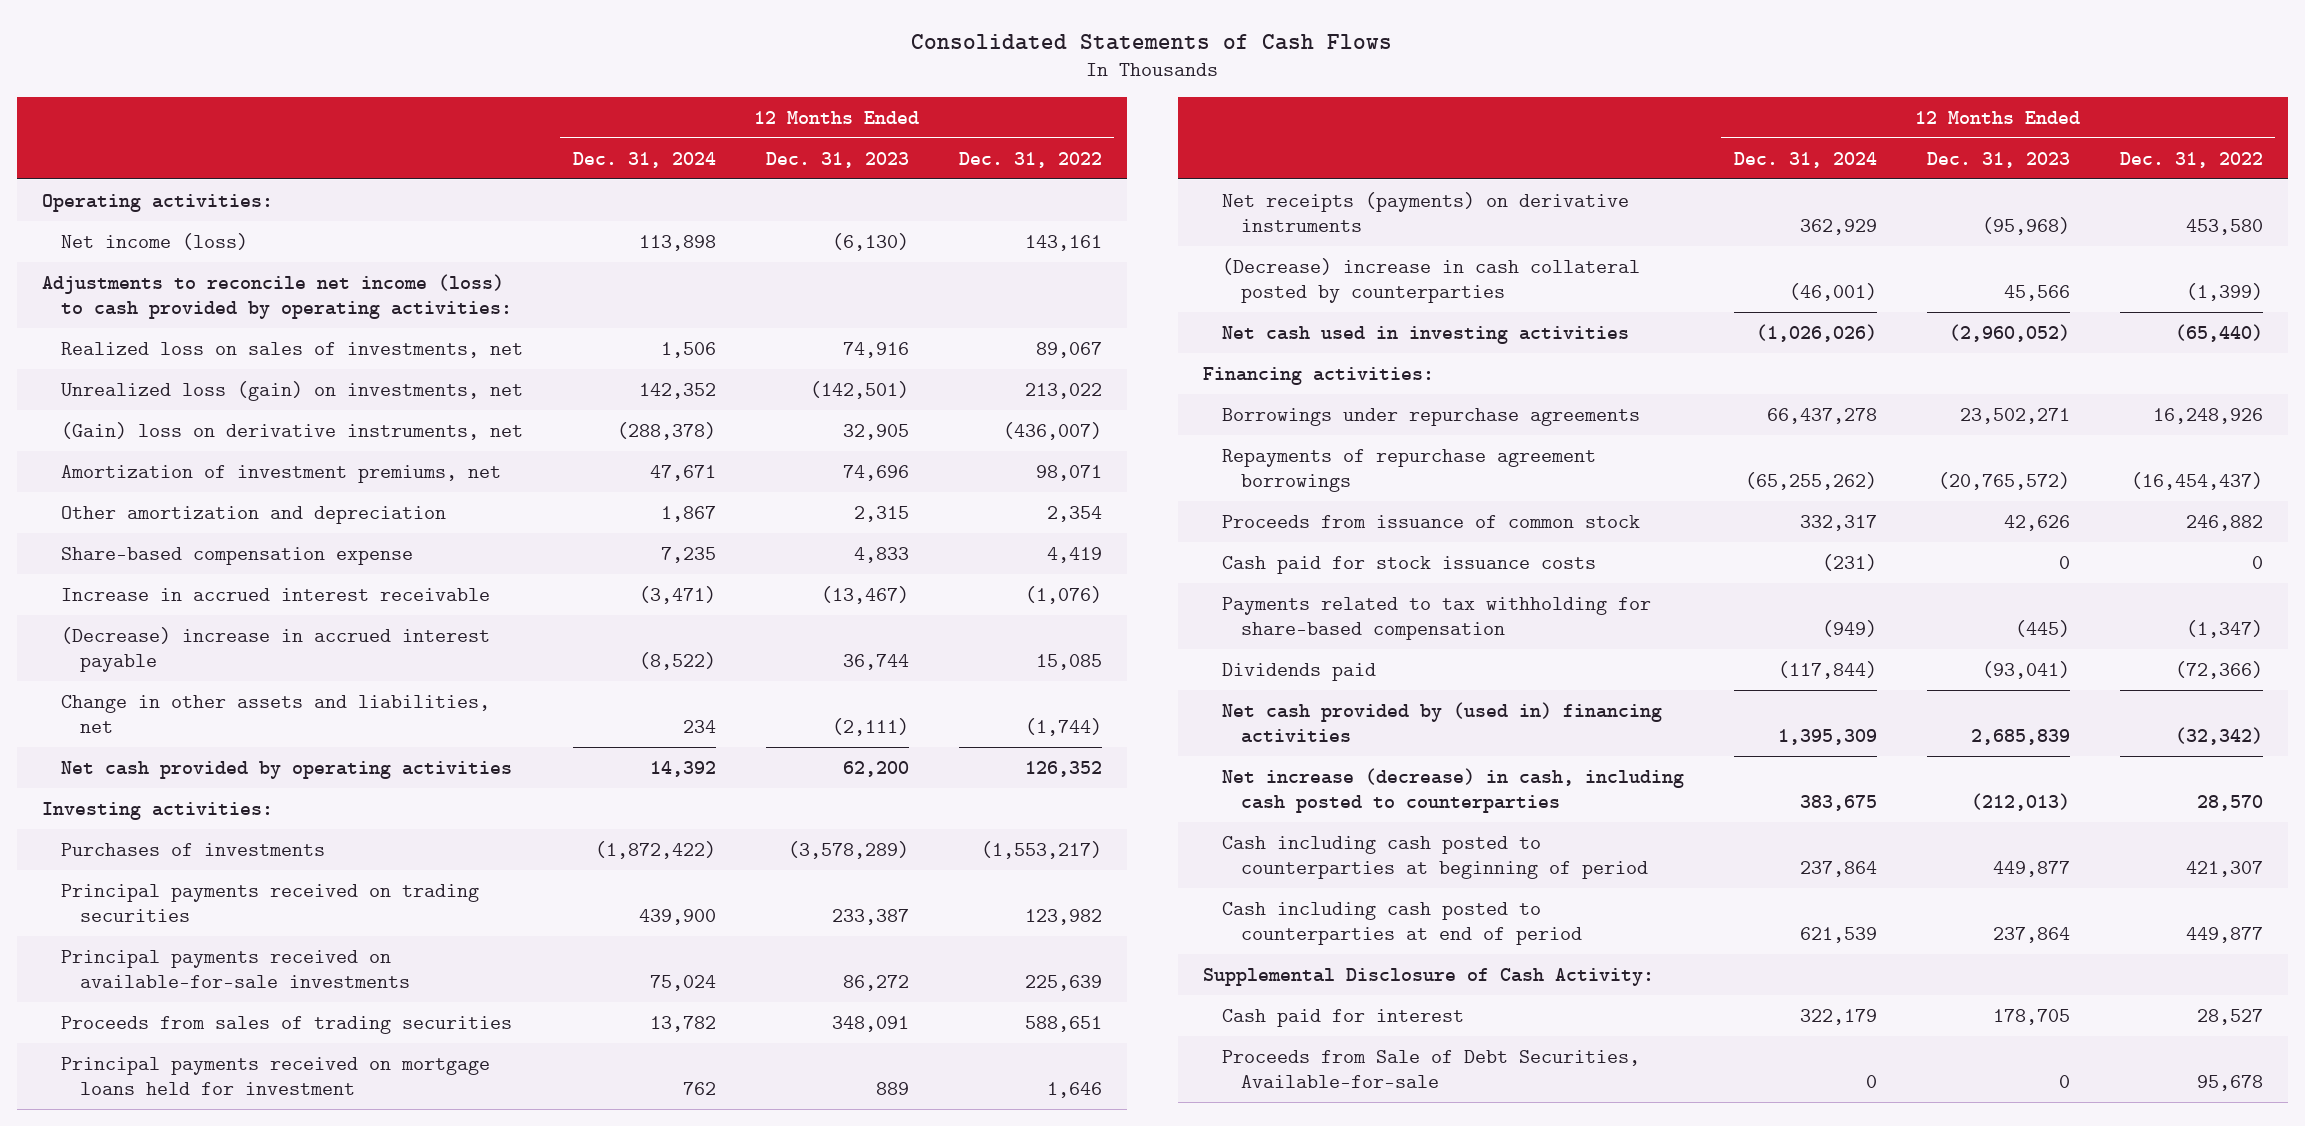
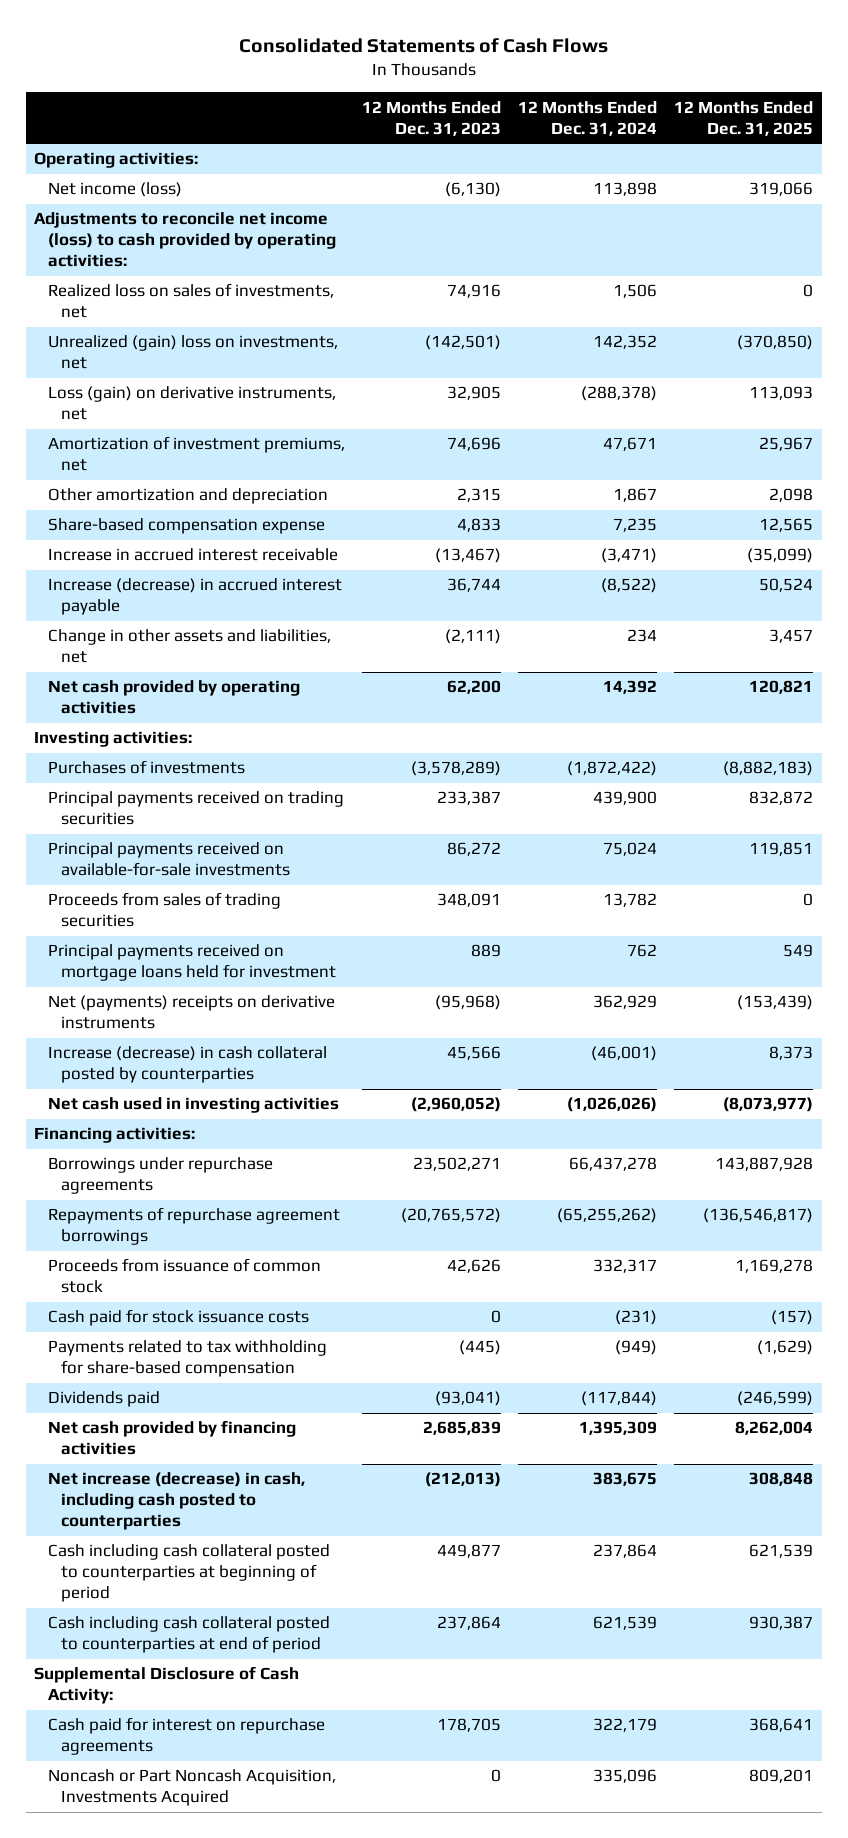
[958,151,1102,168] Dec. 31, 2022 -> none
none -> [674,100,814,136] 12 Months Ended Dec. 31, 2025
[60,380,523,401] Unrealized loss (gain) on investments, net -> [47,335,338,370] Unrealized (gain) loss on investments, net
[60,421,523,440] (Gain) loss on derivative instruments, net -> [47,386,336,421] Loss (gain) on derivative instruments, net
[60,626,490,672] (Decrease) increase in accrued interest payable -> [47,578,342,616] Increase (decrease) in accrued interest payable
[1221,191,1629,232] Net receipts (payments) on derivative instruments -> [47,995,335,1030] Net (payments) receipts on derivative instruments
[1221,257,1640,303] (Decrease) increase in cash collateral posted by counterparties -> [47,1046,327,1084] Increase (decrease) in cash collateral posted by counterparties
[1221,701,1662,743] Net cash provided by (used in) financing activities -> [47,1420,296,1456] Net cash provided by financing activities
[1221,835,1648,879] Cash including cash posted to counterparties at beginning of period -> [47,1544,330,1603] Cash including cash collateral posted to counterparties at beginning of period
[1221,901,1582,945] Cash including cash posted to counterparties at end of period -> [47,1616,330,1654] Cash including cash collateral posted to counterparties at end of period
[1221,1049,1640,1088] Proceeds from Sale of Debt Securities, Available-for-sale -> none
[1221,1008,1464,1027] Cash paid for interest -> [47,1717,325,1756] Cash paid for interest on repurchase agreements
none -> [47,1769,336,1807] Noncash or Part Noncash Acquisition, Investments Acquired

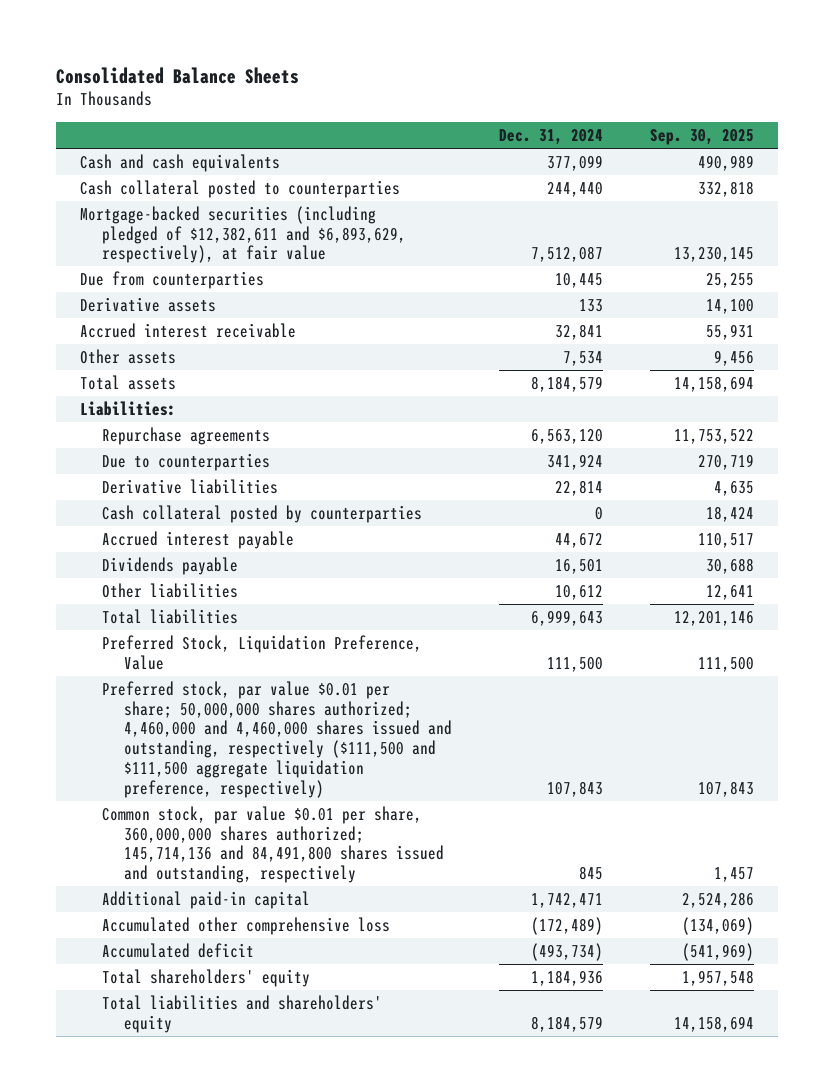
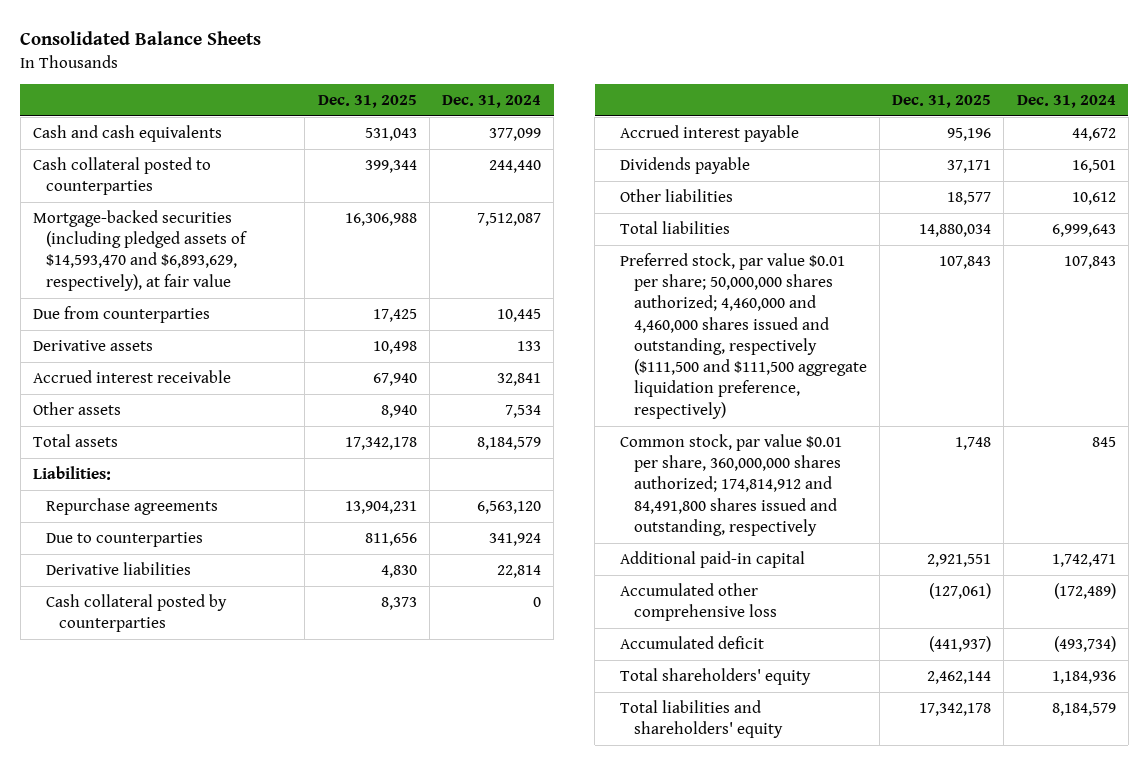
[649,129,754,146] Sep. 30, 2025 -> none
none -> [317,94,417,108] Dec. 31, 2025
[79,205,406,264] Mortgage-backed securities (including pledged of $12,382,611 and $6,893,629, respectively), at fair value -> [32,210,247,291] Mortgage-backed securities (including pledged assets of $14,593,470 and $6,893,629, respectively), at fair value
[101,634,422,670] Preferred Stock, Liquidation Preference, Value -> none
[101,805,444,884] Common stock, par value $0.01 per share, 360,000,000 shares authorized; 145,714,136 and 84,491,800 shares issued and outstanding, respectively -> [620,434,843,536] Common stock, par value $0.01 per share, 360,000,000 shares authorized; 174,814,912 and 84,491,800 shares issued and outstanding, respectively

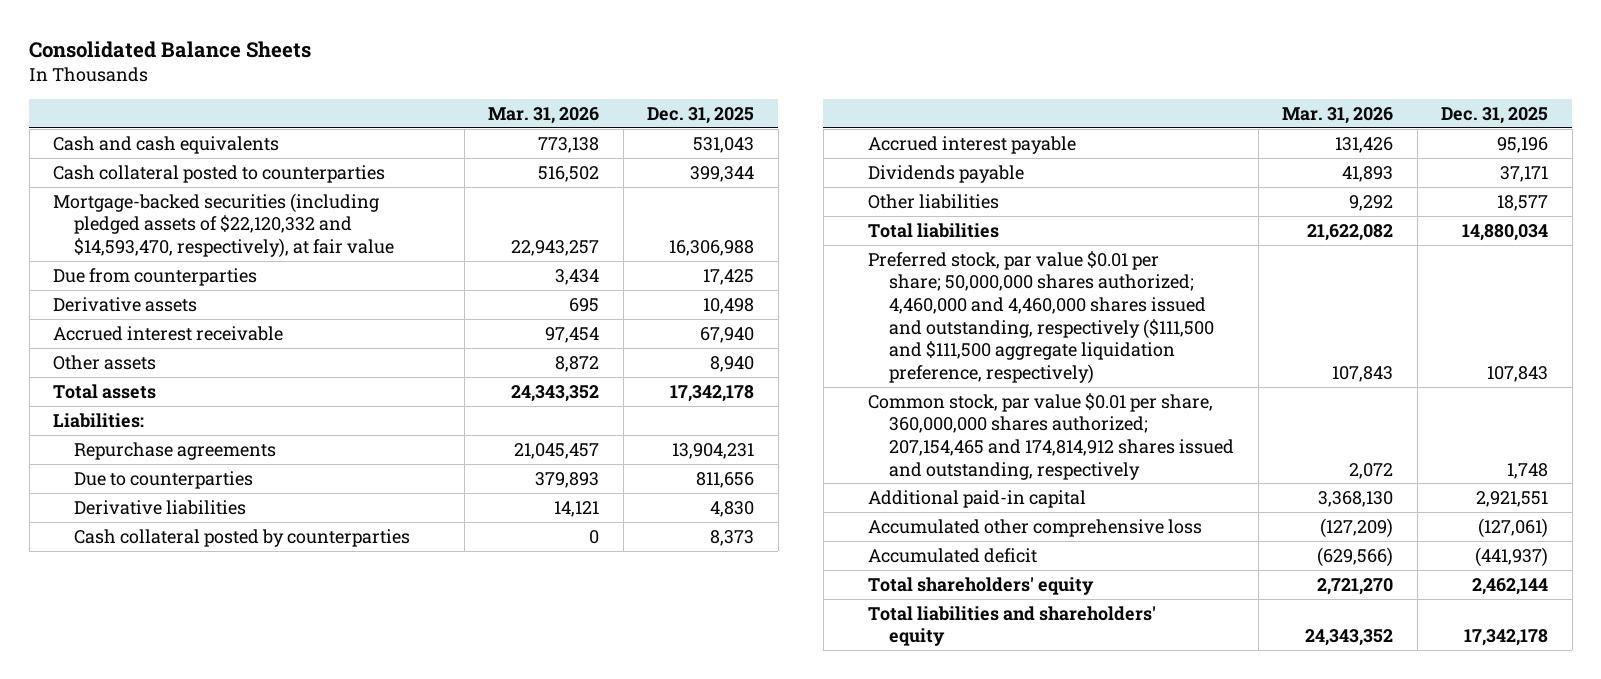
[441,94,541,108] Dec. 31, 2024 -> none
none -> [488,106,600,124] Mar. 31, 2026
[32,210,247,291] Mortgage-backed securities (including pledged assets of $14,593,470 and $6,893,629, respectively), at fair value -> [53,192,395,259] Mortgage-backed securities (including pledged assets of $22,120,332 and $14,593,470, respectively), at fair value
[620,434,843,536] Common stock, par value $0.01 per share, 360,000,000 shares authorized; 174,814,912 and 84,491,800 shares issued and outstanding, respectively -> [868,392,1235,480] Common stock, par value $0.01 per share, 360,000,000 shares authorized; 207,154,465 and 174,814,912 shares issued and outstanding, respectively

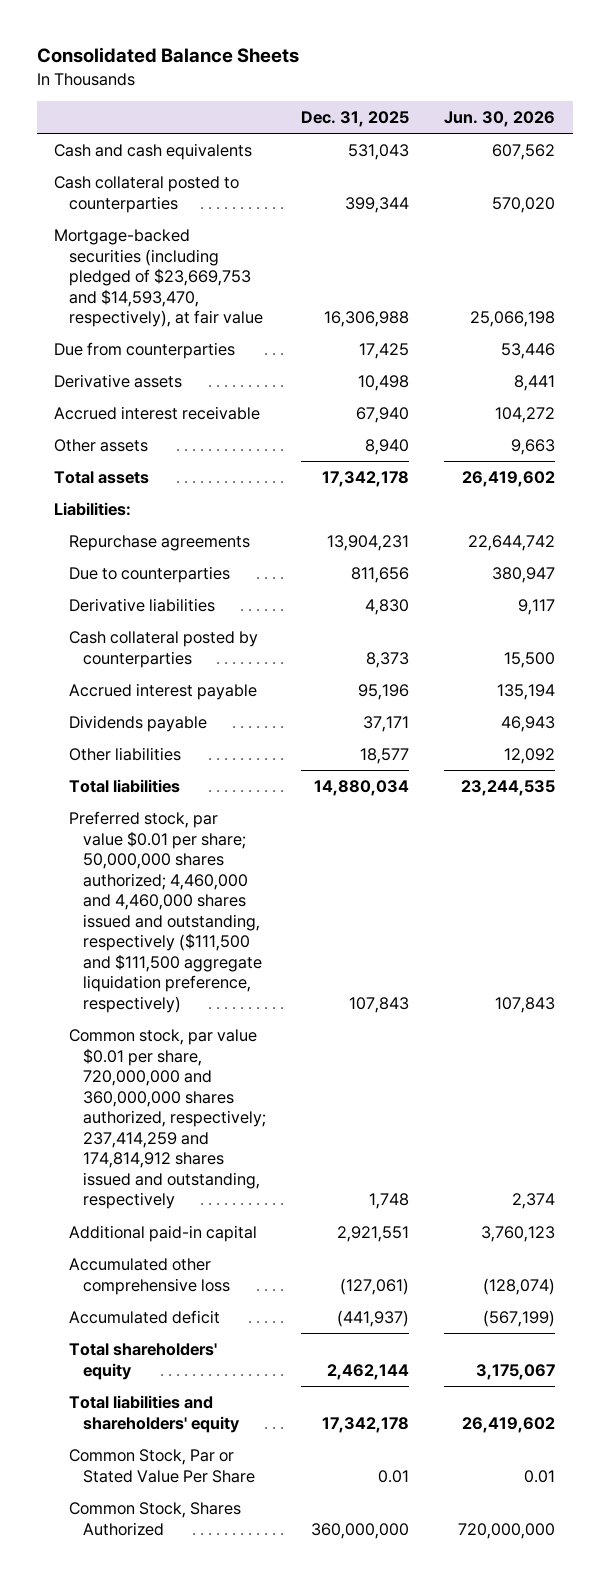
[488,106,600,124] Mar. 31, 2026 -> none
none -> [444,111,556,128] Jun. 30, 2026
[53,192,395,259] Mortgage-backed securities (including pledged assets of $22,120,332 and $14,593,470, respectively), at fair value -> [54,228,263,328] Mortgage-backed securities (including pledged of $23,669,753 and $14,593,470, respectively), at fair value
[868,392,1235,480] Common stock, par value $0.01 per share, 360,000,000 shares authorized; 207,154,465 and 174,814,912 shares issued and outstanding, respectively -> [68,1028,267,1210] Common stock, par value $0.01 per share, 720,000,000 and 360,000,000 shares authorized, respectively; 237,414,259 and 174,814,912 shares issued and outstanding, respectively
none -> [68,1448,256,1483] Common Stock, Par or Stated Value Per Share
none -> [68,1501,241,1536] Common Stock, Shares Authorized

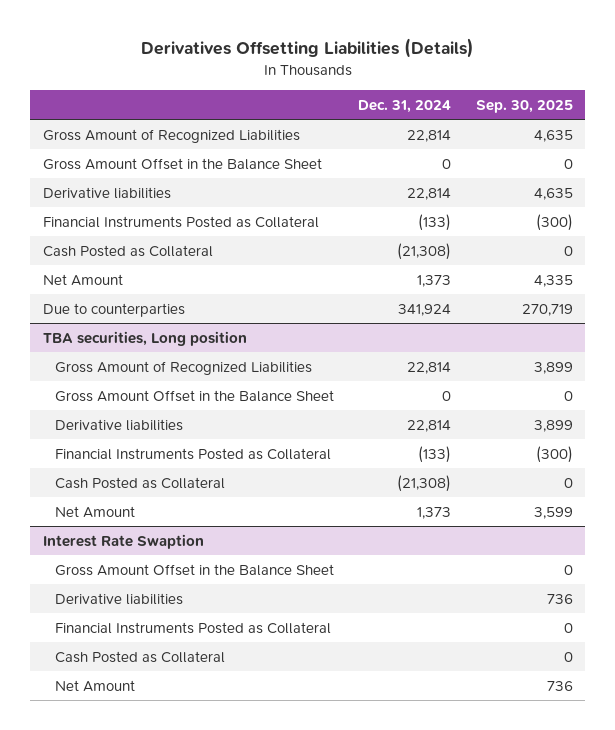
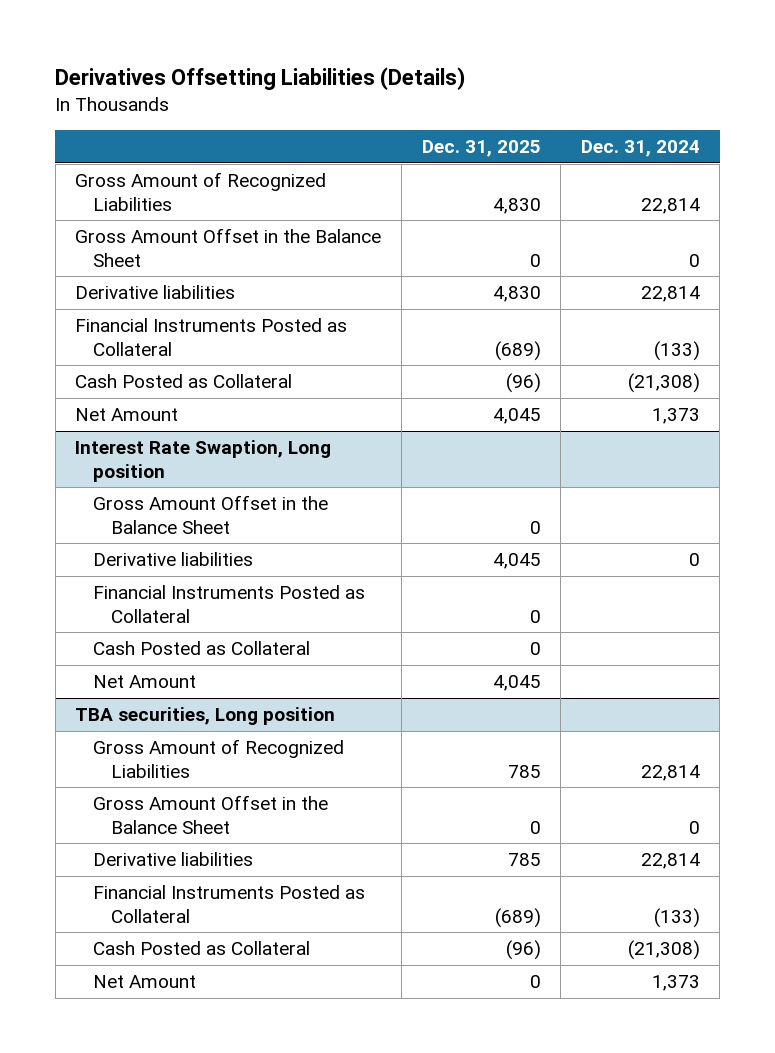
[475,99,573,113] Sep. 30, 2025 -> none
none -> [421,140,541,158] Dec. 31, 2025
[42,302,185,317] Due to counterparties -> none
none -> [75,440,332,482] Interest Rate Swaption, Long position
none -> [93,495,329,534] Gross Amount Offset in the Balance Sheet
none -> [93,552,254,567] Derivative liabilities
none -> [93,585,366,623] Financial Instruments Posted as Collateral
none -> [93,641,311,656] Cash Posted as Collateral
none -> [93,675,197,689] Net Amount
[42,533,204,549] Interest Rate Swaption -> none
[54,563,334,576] Gross Amount Offset in the Balance Sheet -> none
[54,592,183,605] Derivative liabilities -> none
[54,621,331,634] Financial Instruments Posted as Collateral -> none
[54,650,225,663] Cash Posted as Collateral -> none
[54,679,135,692] Net Amount -> none

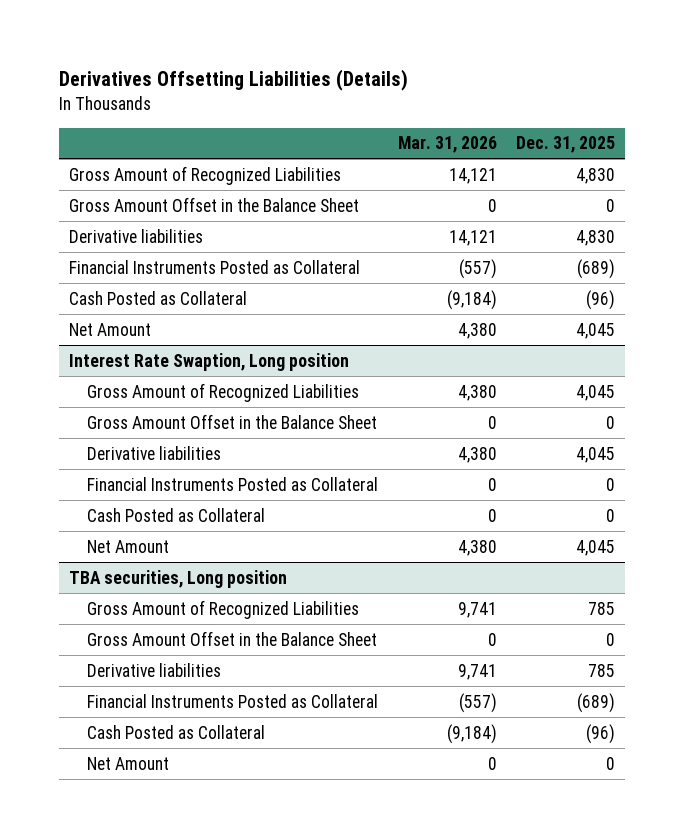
[580,140,700,158] Dec. 31, 2024 -> none
none -> [397,136,497,154] Mar. 31, 2026
none -> [86,382,359,402] Gross Amount of Recognized Liabilities

